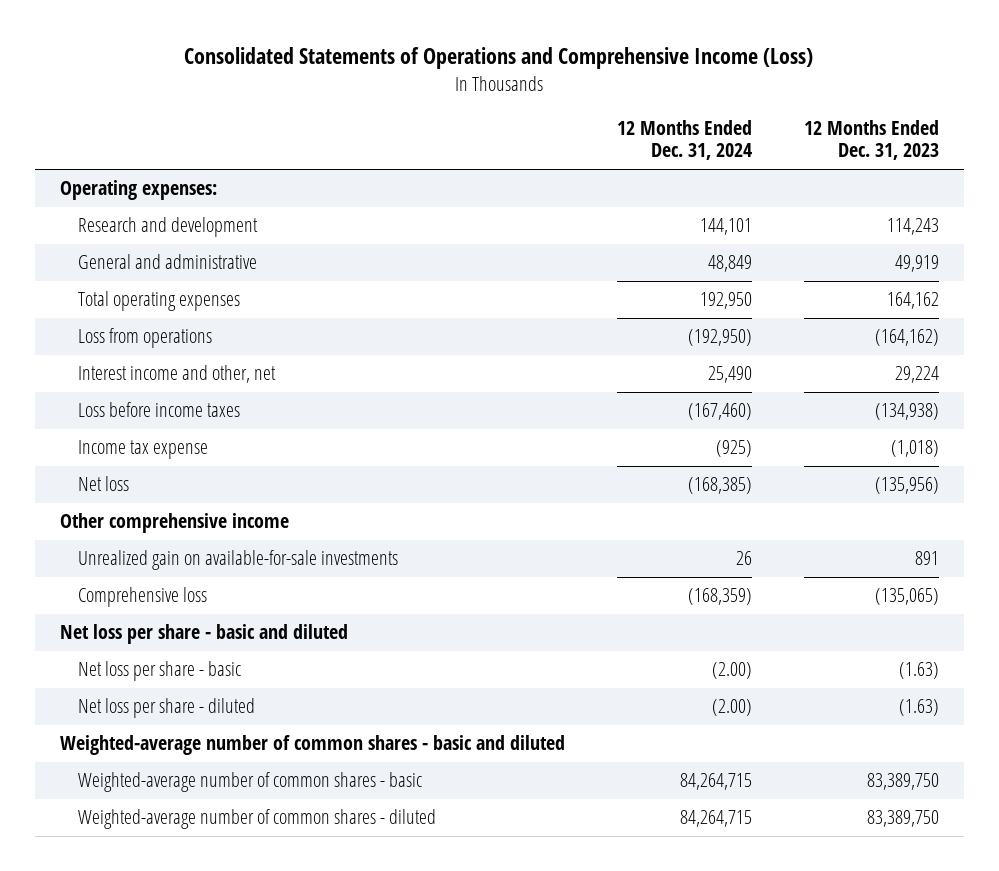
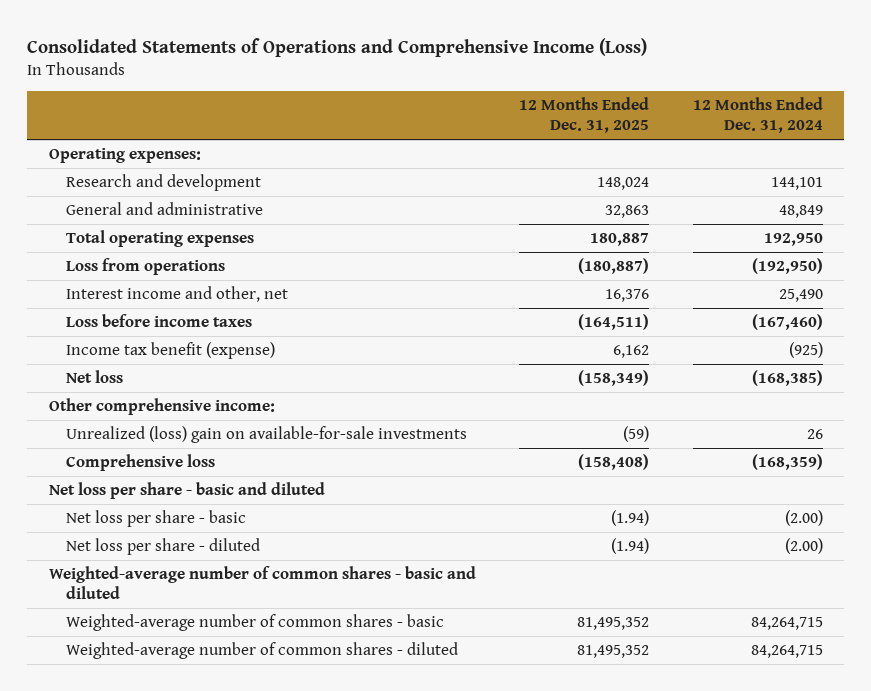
[803,120,939,161] 12 Months Ended Dec. 31, 2023 -> none
none -> [519,97,650,134] 12 Months Ended Dec. 31, 2025
[78,440,209,460] Income tax expense -> [65,342,275,360] Income tax benefit (expense)
[60,513,290,534] Other comprehensive income -> [48,398,275,416] Other comprehensive income:
[78,550,399,571] Unrealized gain on available-for-sale investments -> [65,426,467,444] Unrealized (loss) gain on available-for-sale investments

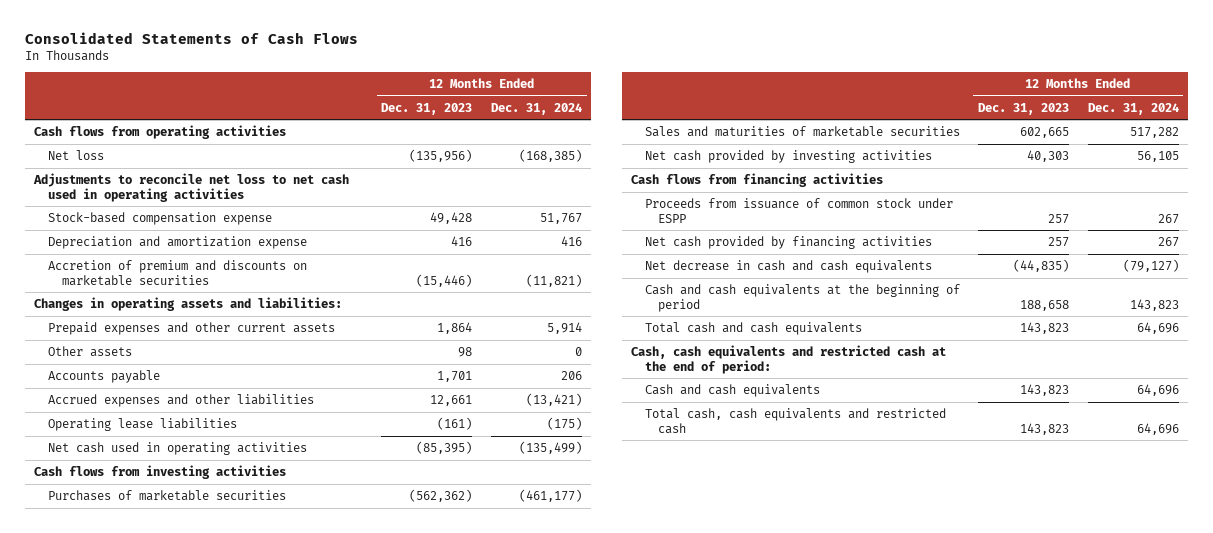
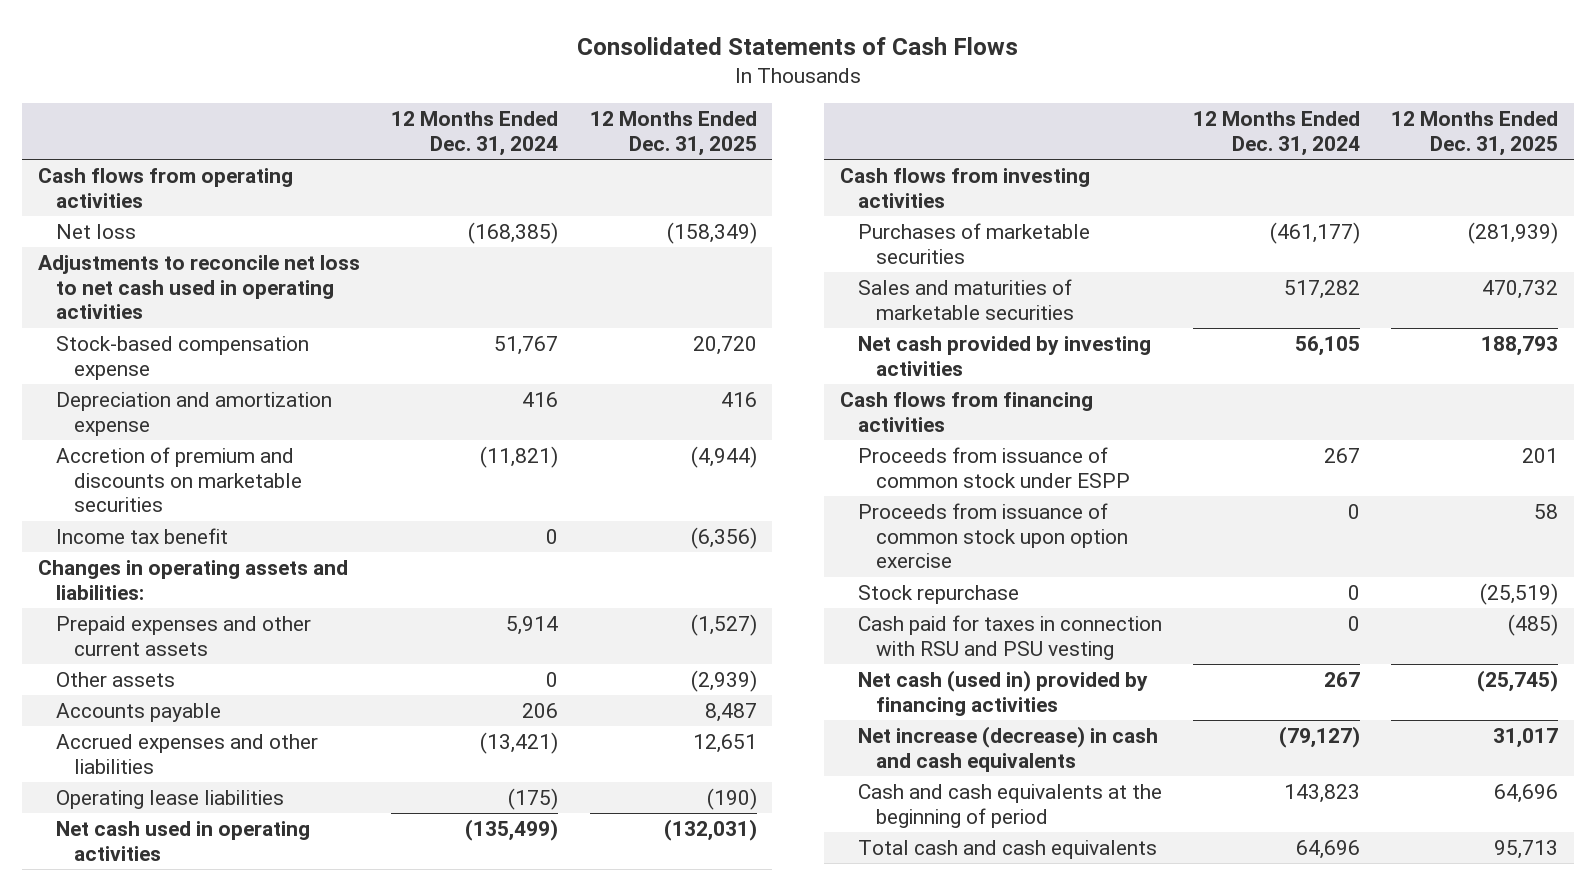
[381,102,473,115] Dec. 31, 2023 -> none
none -> [589,111,757,157] 12 Months Ended Dec. 31, 2025
none -> [56,528,229,545] Income tax benefit
none -> [857,503,1128,569] Proceeds from issuance of common stock upon option exercise
none -> [857,585,1019,605] Stock repurchase
none -> [857,615,1162,660] Cash paid for taxes in connection with RSU and PSU vesting
[644,236,932,250] Net cash provided by financing activities -> [857,670,1148,716] Net cash (used in) provided by financing activities
[644,260,932,274] Net decrease in cash and cash equivalents -> [857,726,1158,772] Net increase (decrease) in cash and cash equivalents
[630,345,946,374] Cash, cash equivalents and restricted cash at the end of period: -> none
[644,384,820,398] Cash and cash equivalents -> none
[644,408,946,434] Total cash, cash equivalents and restricted cash -> none

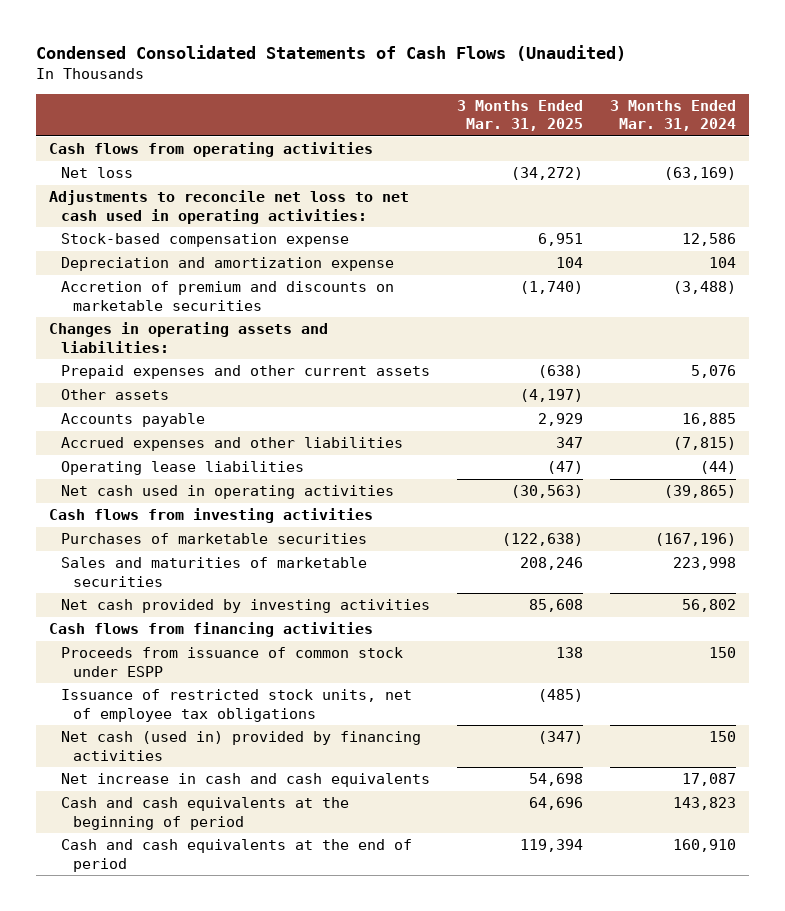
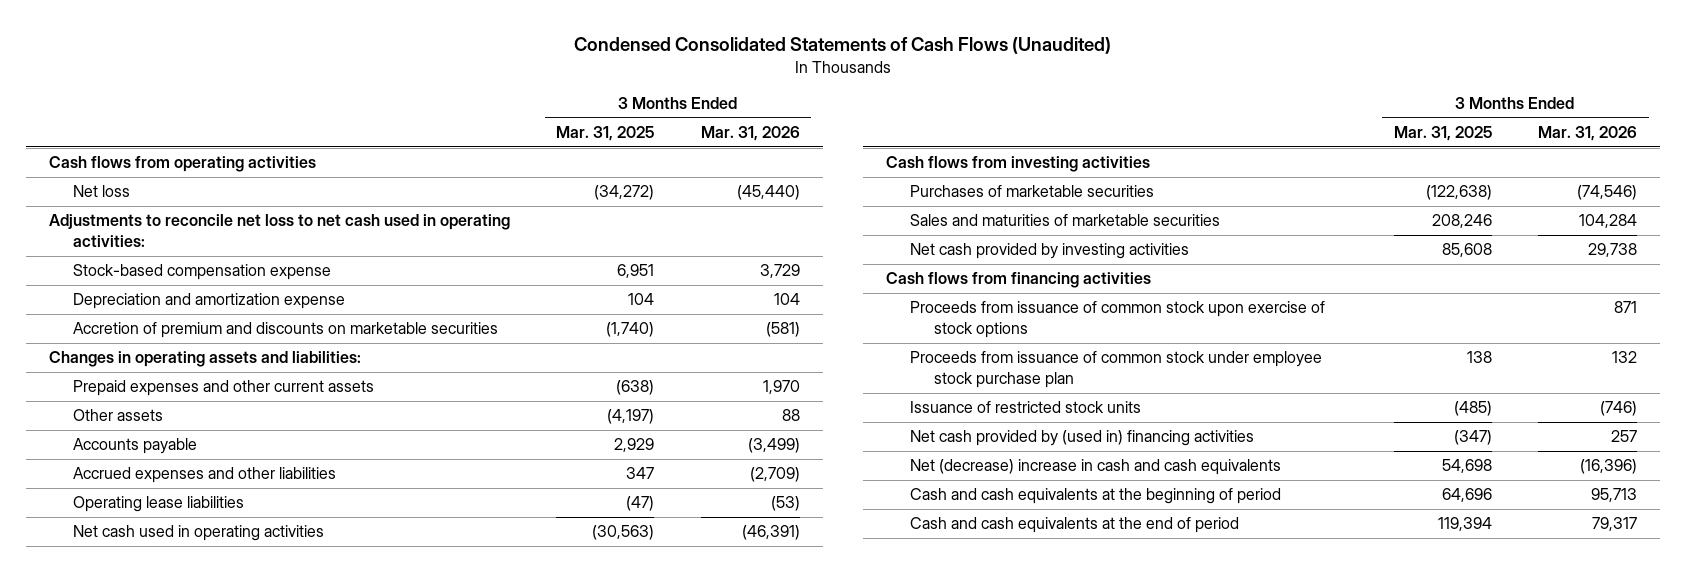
[609,99,736,132] 3 Months Ended Mar. 31, 2024 -> none
none -> [700,126,800,142] Mar. 31, 2026
none -> [910,301,1326,339] Proceeds from issuance of common stock upon exercise of stock options
[61,647,404,677] Proceeds from issuance of common stock under ESPP -> [910,351,1323,389] Proceeds from issuance of common stock under employee stock purchase plan
[61,689,413,722] Issuance of restricted stock units, net of employee tax obligations -> [910,401,1142,414] Issuance of restricted stock units
[61,731,422,761] Net cash (used in) provided by financing activities -> [910,430,1255,447] Net cash provided by (used in) financing activities
[61,773,431,788] Net increase in cash and cash equivalents -> [910,459,1282,476] Net (decrease) increase in cash and cash equivalents

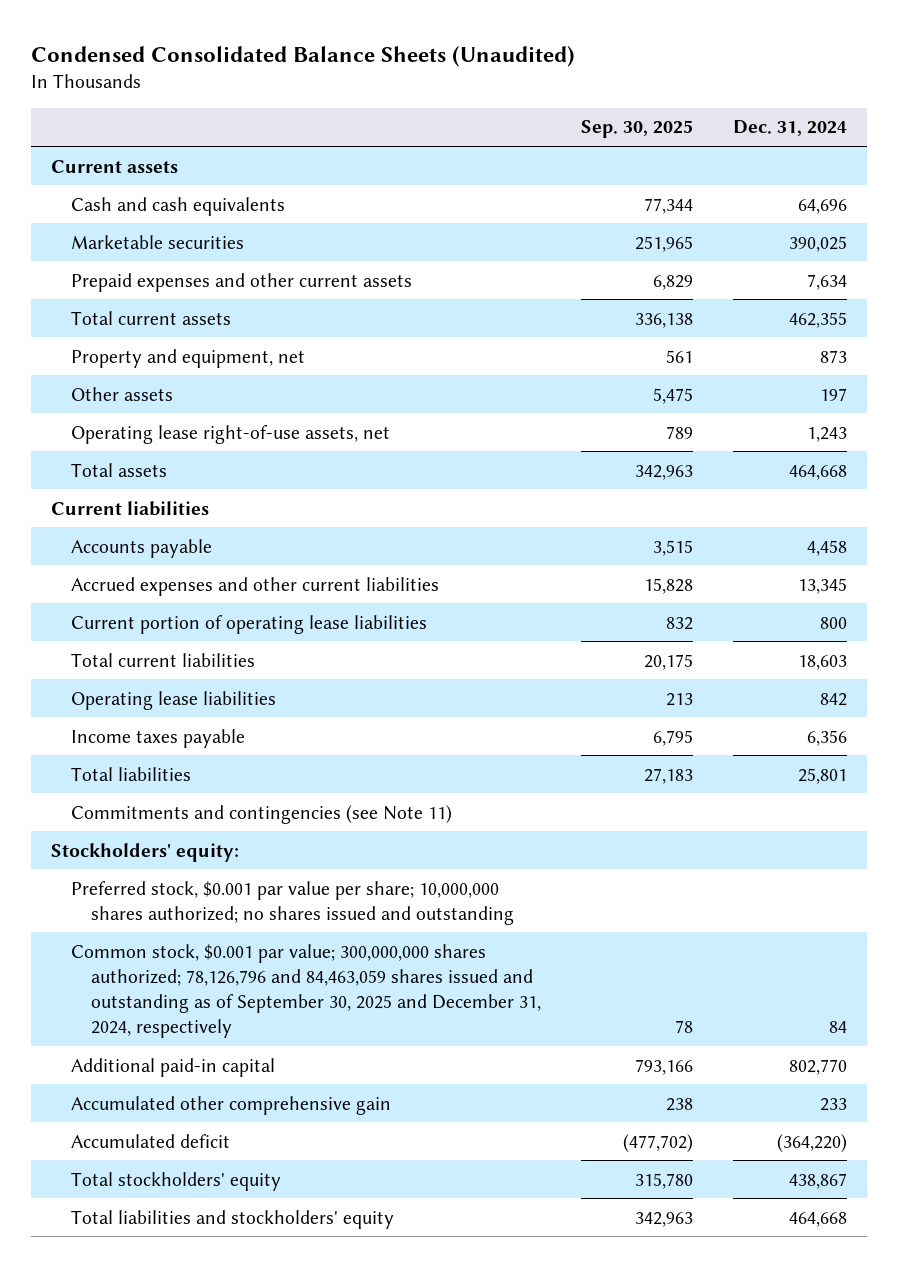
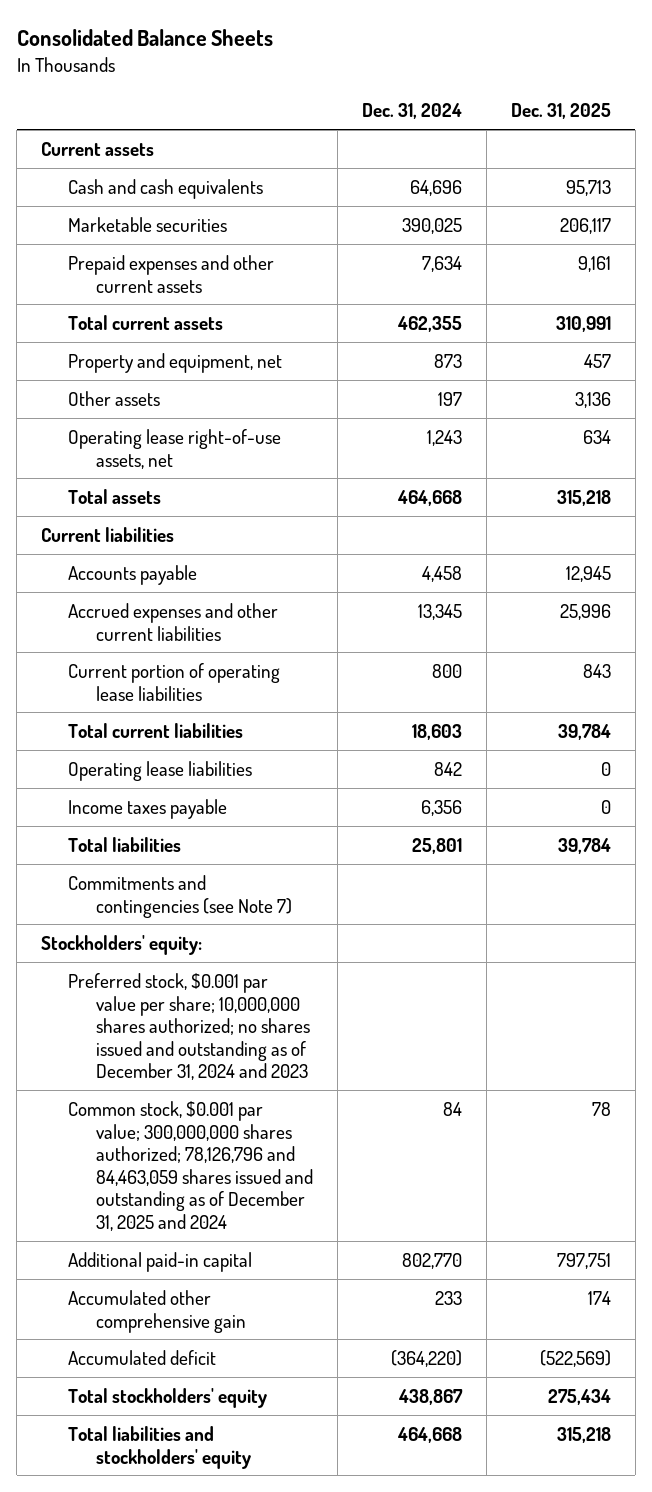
[31,45,576,67] Condensed Consolidated Balance Sheets (Unaudited) -> [16,29,273,47] Consolidated Balance Sheets
[581,120,694,139] Sep. 30, 2025 -> none
none -> [510,103,611,120] Dec. 31, 2025
[71,804,453,824] Commitments and contingencies (see Note 11) -> [68,874,292,918] Commitments and contingencies (see Note 7)
[71,880,515,925] Preferred stock, $0.001 par value per share; 10,000,000 shares authorized; no shares issued and outstanding -> [68,972,310,1081] Preferred stock, $0.001 par value per share; 10,000,000 shares authorized; no shares issued and outstanding as of December 31, 2024 and 2023
[71,943,542,1038] Common stock, $0.001 par value; 300,000,000 shares authorized; 78,126,796 and 84,463,059 shares issued and outstanding as of September 30, 2025 and December 31, 2024, respectively -> [68,1100,313,1231] Common stock, $0.001 par value; 300,000,000 shares authorized; 78,126,796 and 84,463,059 shares issued and outstanding as of December 31, 2025 and 2024

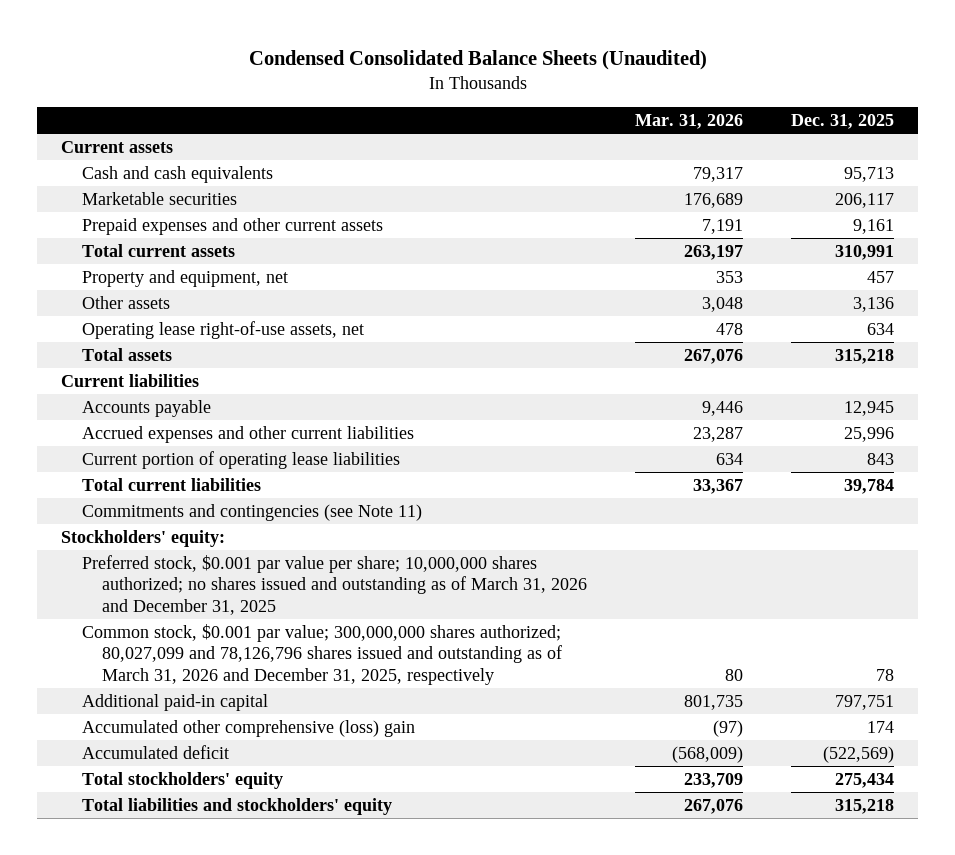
[16,29,273,47] Consolidated Balance Sheets -> [248,49,707,70] Condensed Consolidated Balance Sheets (Unaudited)
[361,103,462,120] Dec. 31, 2024 -> none
none -> [635,113,744,129] Mar. 31, 2026
[68,760,253,781] Operating lease liabilities -> none
[68,798,228,819] Income taxes payable -> none
[68,836,182,852] Total liabilities -> none
[68,874,292,918] Commitments and contingencies (see Note 7) -> [81,503,422,521] Commitments and contingencies (see Note 11)
[68,972,310,1081] Preferred stock, $0.001 par value per share; 10,000,000 shares authorized; no shares issued and outstanding as of December 31, 2024 and 2023 -> [81,554,588,615] Preferred stock, $0.001 par value per share; 10,000,000 shares authorized; no shares issued and outstanding as of March 31, 2026 and December 31, 2025
[68,1100,313,1231] Common stock, $0.001 par value; 300,000,000 shares authorized; 78,126,796 and 84,463,059 shares issued and outstanding as of December 31, 2025 and 2024 -> [81,623,563,685] Common stock, $0.001 par value; 300,000,000 shares authorized; 80,027,099 and 78,126,796 shares issued and outstanding as of March 31, 2026 and December 31, 2025, respectively
[68,1289,246,1333] Accumulated other comprehensive gain -> [81,719,415,737] Accumulated other comprehensive (loss) gain

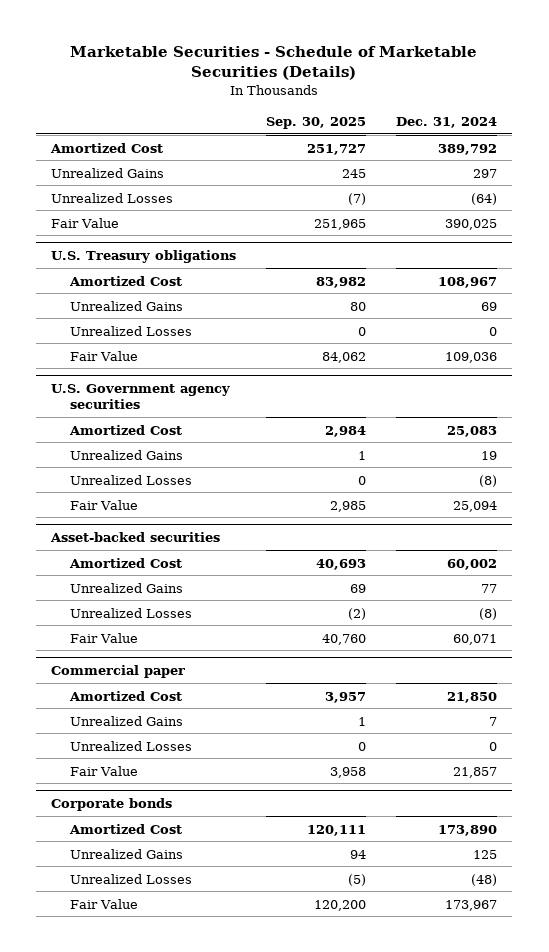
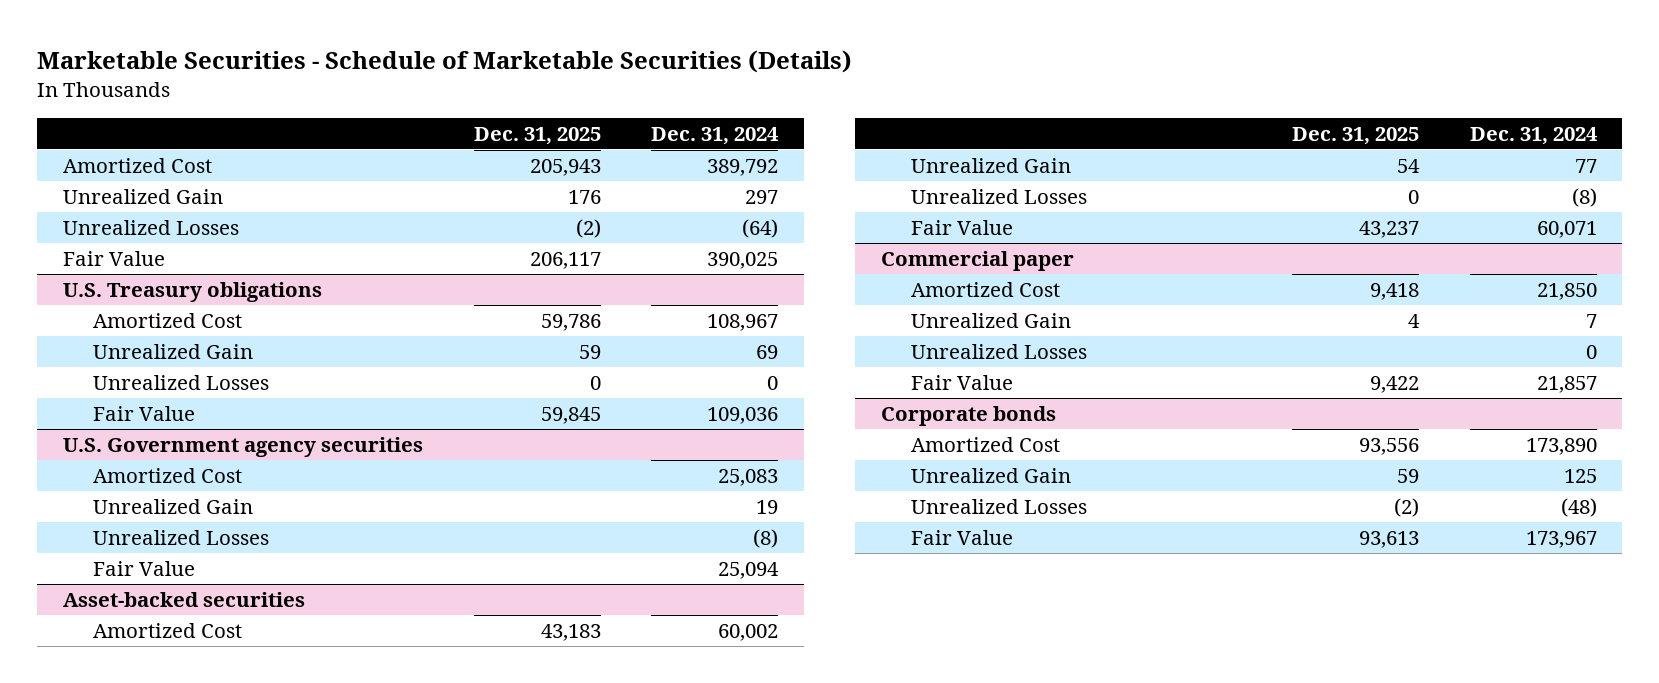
[266,116,367,129] Sep. 30, 2025 -> none
none -> [473,126,601,145] Dec. 31, 2025
[51,167,165,178] Unrealized Gains -> [62,188,223,204] Unrealized Gain
[69,300,183,311] Unrealized Gains -> [92,343,253,359] Unrealized Gain
[69,449,183,460] Unrealized Gains -> [92,498,253,514] Unrealized Gain
[69,582,183,593] Unrealized Gains -> [911,157,1072,173] Unrealized Gain
[69,715,183,726] Unrealized Gains -> [911,312,1072,328] Unrealized Gain
[69,848,183,859] Unrealized Gains -> [911,467,1072,483] Unrealized Gain

